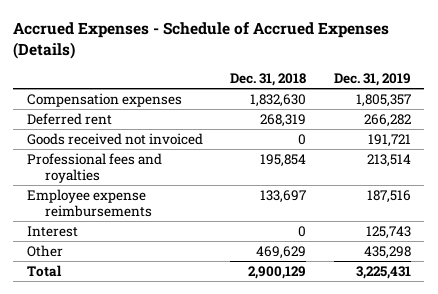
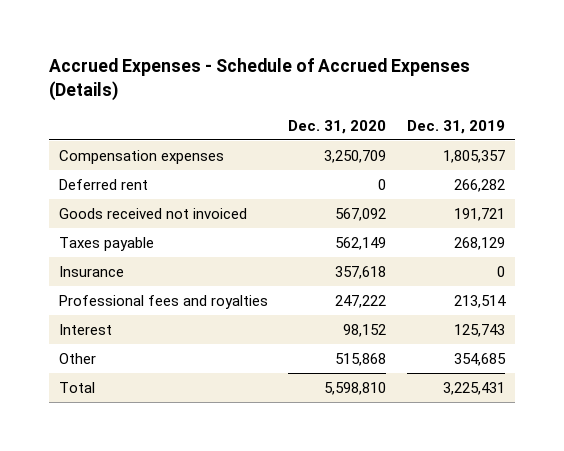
[230,73,307,87] Dec. 31, 2018 -> none
none -> [288,119,387,134] Dec. 31, 2020
none -> [58,236,154,251] Taxes payable
none -> [58,265,124,277] Insurance
[27,188,152,218] Employee expense reimbursements -> none
[363,245,411,259] 435,298 -> [453,352,506,366] 354,685

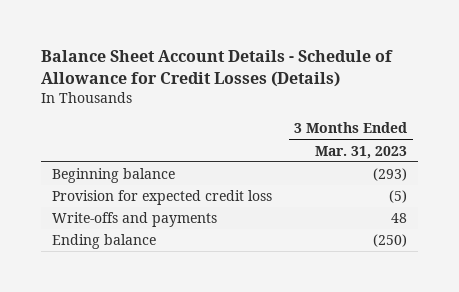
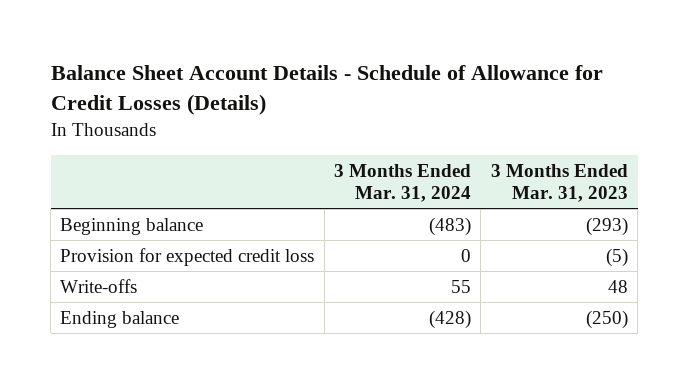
none -> [334,163,472,203] 3 Months Ended Mar. 31, 2024
[51,212,217,228] Write-offs and payments -> [60,278,138,293] Write-offs

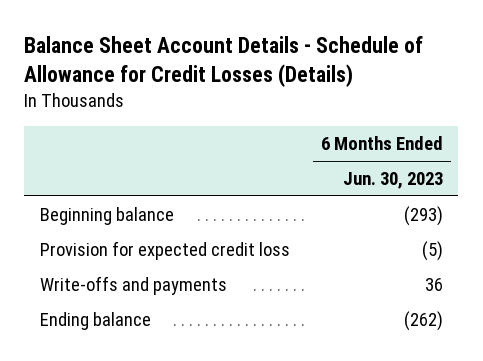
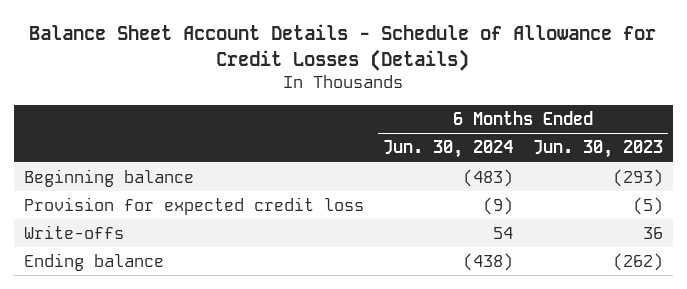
none -> [383,140,514,159] Jun. 30, 2024
[39,276,227,296] Write-offs and payments -> [23,225,124,240] Write-offs

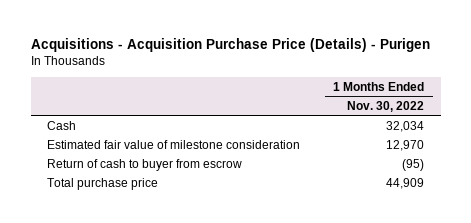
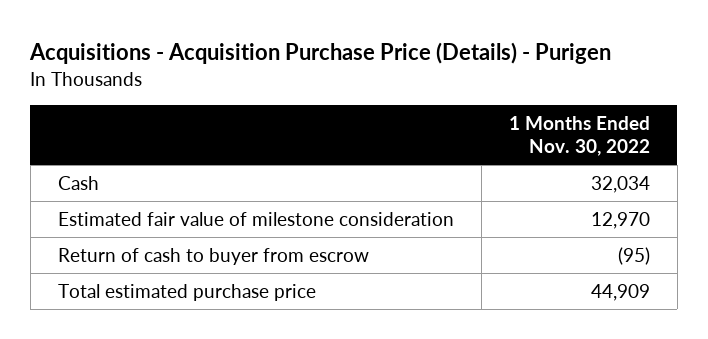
[47,177,159,190] Total purchase price -> [57,283,316,301] Total estimated purchase price

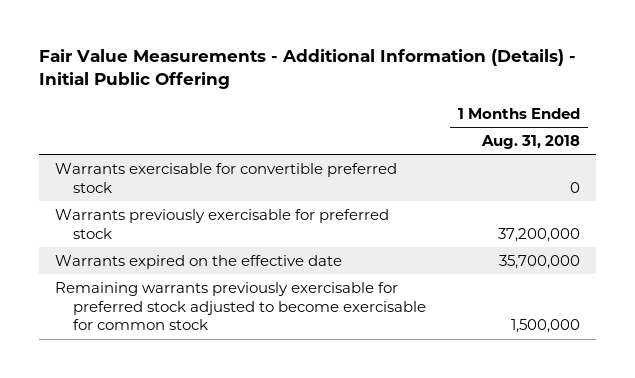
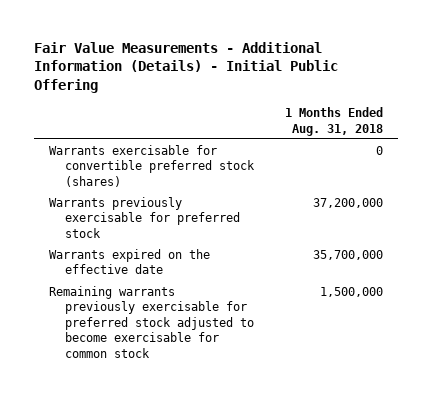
[54,162,397,193] Warrants exercisable for convertible preferred stock -> [49,144,255,187] Warrants exercisable for convertible preferred stock (shares)

